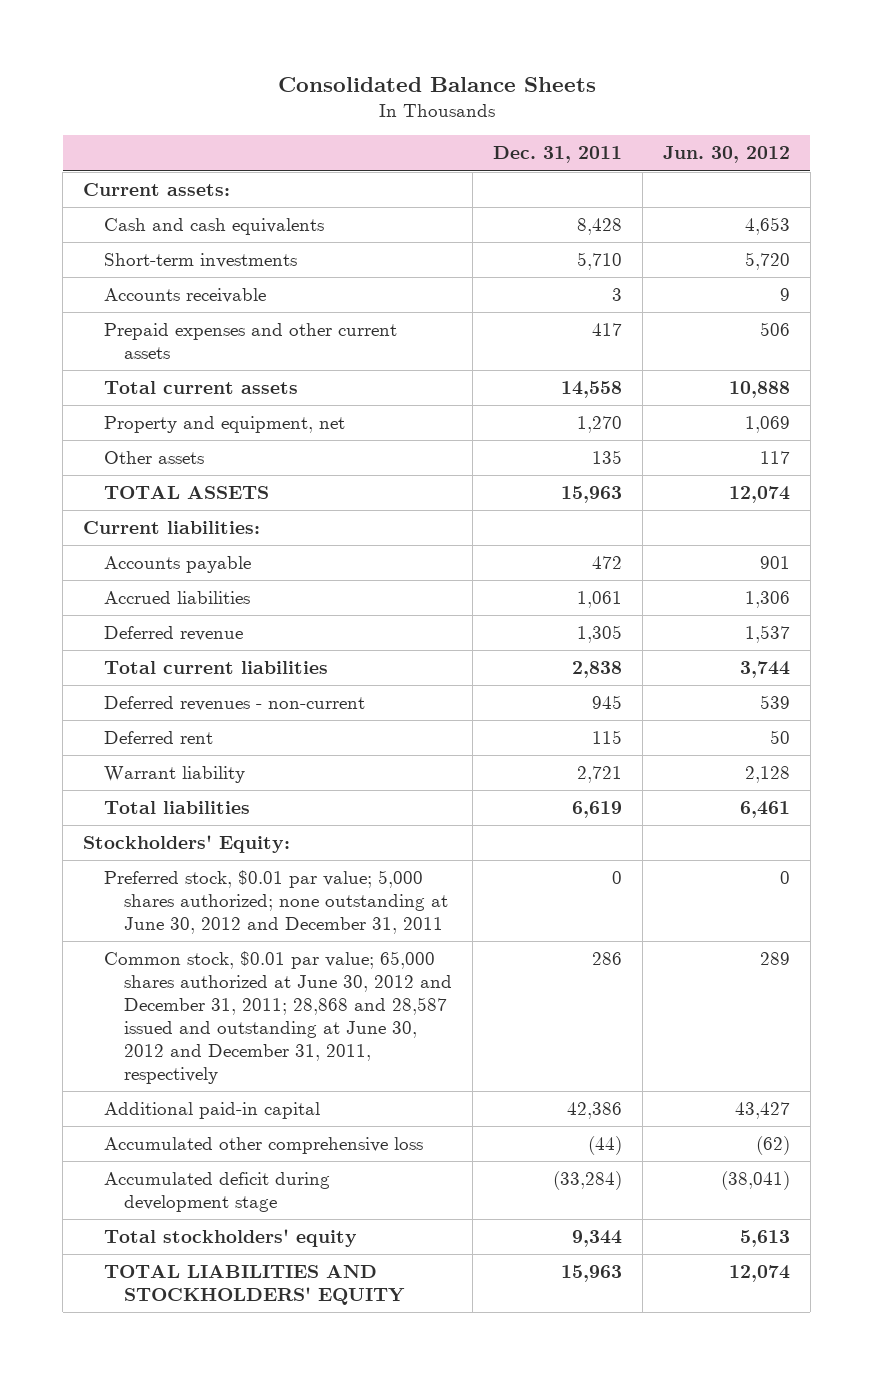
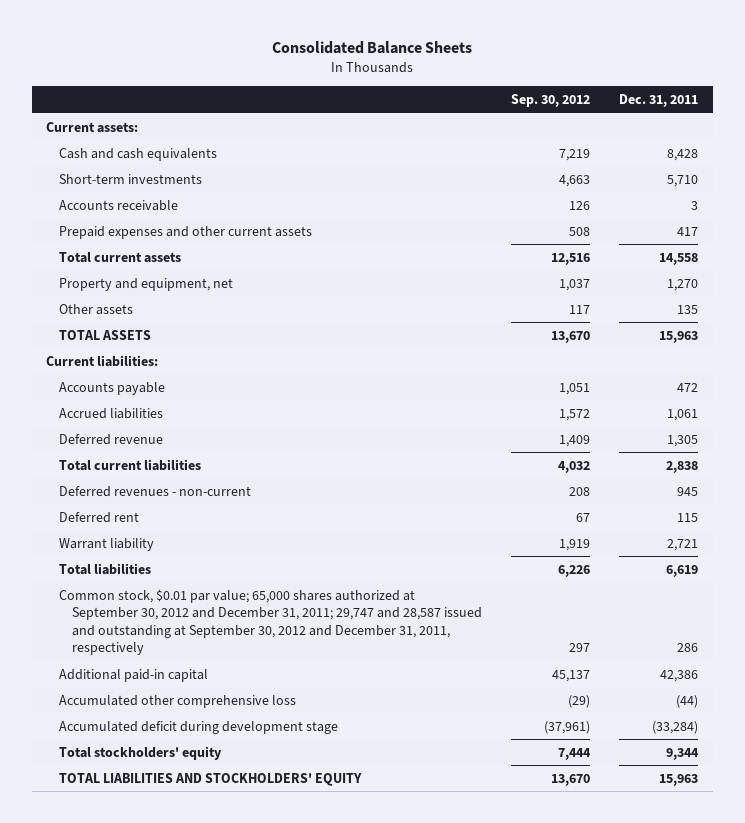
[662,146,790,164] Jun. 30, 2012 -> none
none -> [511,93,591,107] Sep. 30, 2012
[83,835,291,854] Stockholders' Equity: -> none
[103,870,449,934] Preferred stock, $0.01 par value; 5,000 shares authorized; none outstanding at June 30, 2012 and December 31, 2011 -> none
[103,951,453,1084] Common stock, $0.01 par value; 65,000 shares authorized at June 30, 2012 and December 31, 2011; 28,868 and 28,587 issued and outstanding at June 30, 2012 and December 31, 2011, respectively -> [59,588,483,656] Common stock, $0.01 par value; 65,000 shares authorized at September 30, 2012 and December 31, 2011; 29,747 and 28,587 issued and outstanding at September 30, 2012 and December 31, 2011, respectively

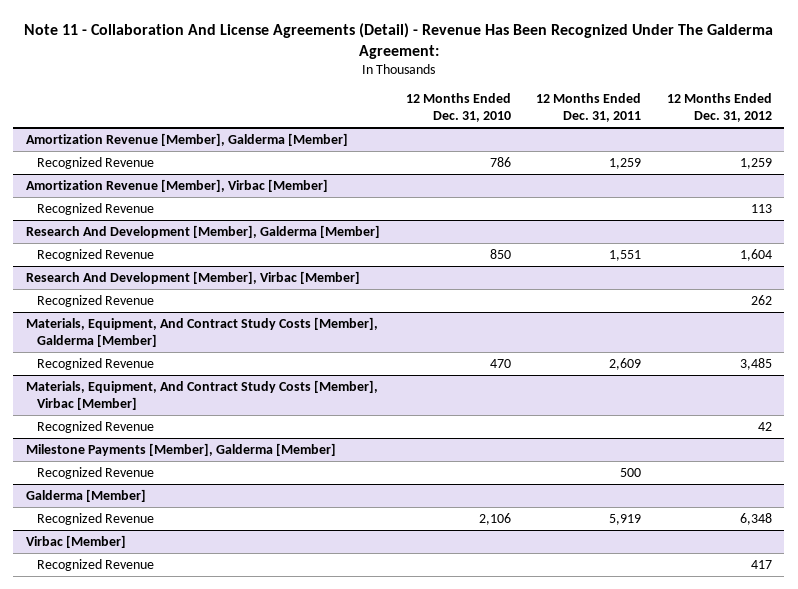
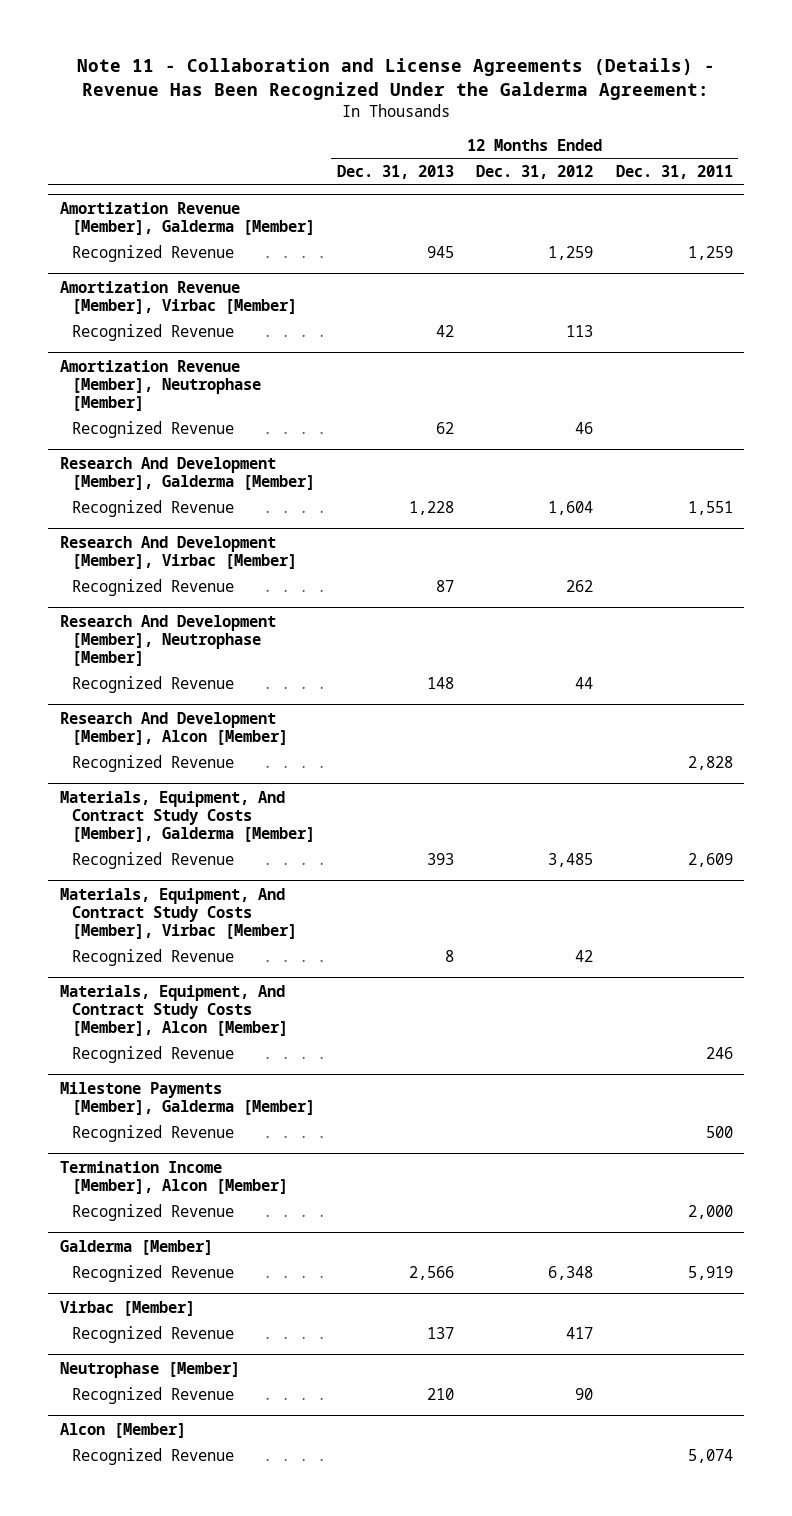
[23,22,773,59] Note 11 - Collaboration And License Agreements (Detail) - Revenue Has Been Recognized Under The Galderma Agreement: -> [77,58,716,100] Note 11 - Collaboration and License Agreements (Details) - Revenue Has Been Recognized Under the Galderma Agreement:
[405,93,511,123] 12 Months Ended Dec. 31, 2010 -> none
none -> [336,164,454,179] Dec. 31, 2013
none -> [59,359,261,411] Amortization Revenue [Member], Neutrophase [Member]
none -> [71,420,234,438] Recognized Revenue
none -> [59,614,276,666] Research And Development [Member], Neutrophase [Member]
none -> [71,675,234,693] Recognized Revenue
none -> [59,711,288,745] Research And Development [Member], Alcon [Member]
none -> [71,754,234,772] Recognized Revenue
none -> [59,984,288,1036] Materials, Equipment, And Contract Study Costs [Member], Alcon [Member]
none -> [71,1045,234,1063] Recognized Revenue
none -> [59,1160,288,1194] Termination Income [Member], Alcon [Member]
none -> [71,1203,234,1221] Recognized Revenue
none -> [59,1361,240,1378] Neutrophase [Member]
none -> [71,1386,234,1404] Recognized Revenue
none -> [59,1422,186,1438] Alcon [Member]
none -> [71,1447,234,1465] Recognized Revenue

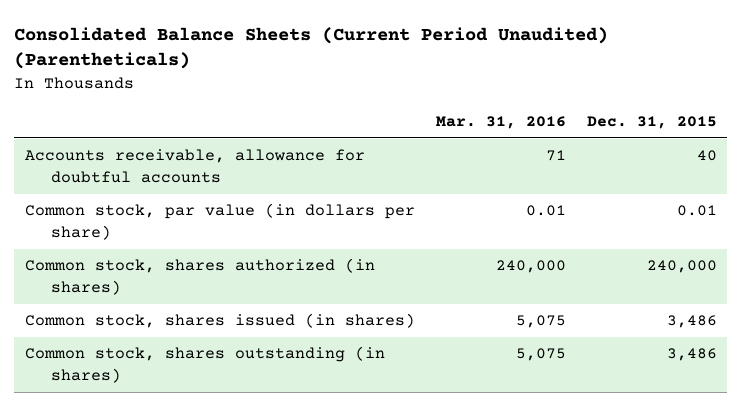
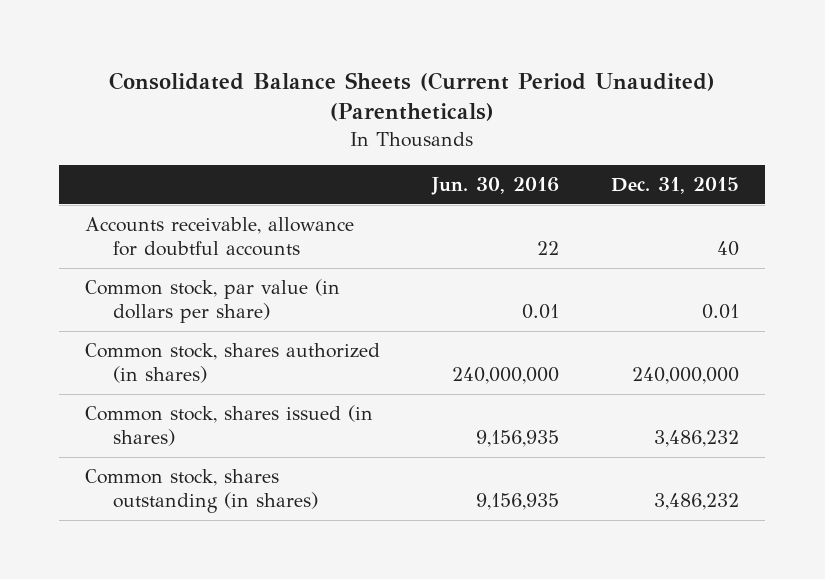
[435,115,566,129] Mar. 31, 2016 -> none
none -> [431,177,560,196] Jun. 30, 2016
[646,260,717,274] 240,000 -> [632,366,740,384] 240,000,000
[666,315,717,329] 3,486 -> [654,429,740,447] 3,486,232
[666,348,717,362] 3,486 -> [654,492,740,510] 3,486,232

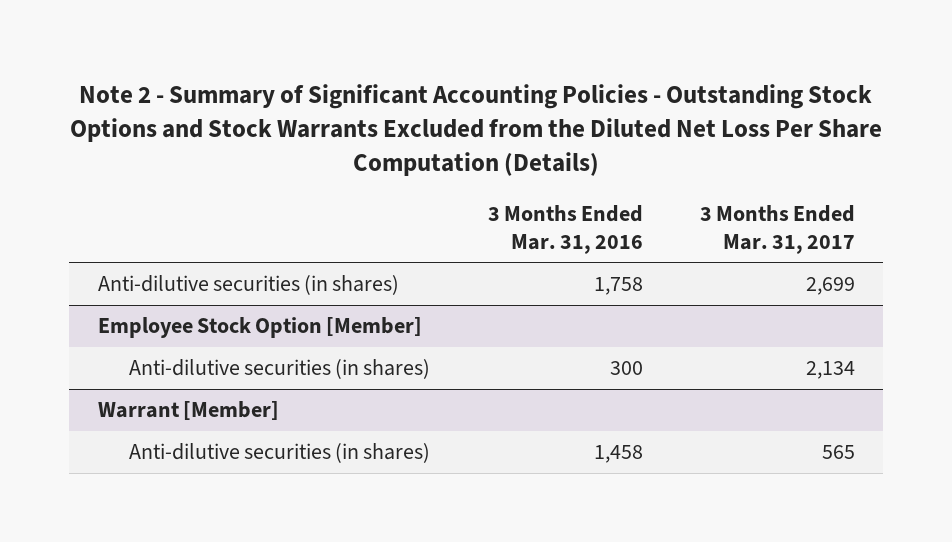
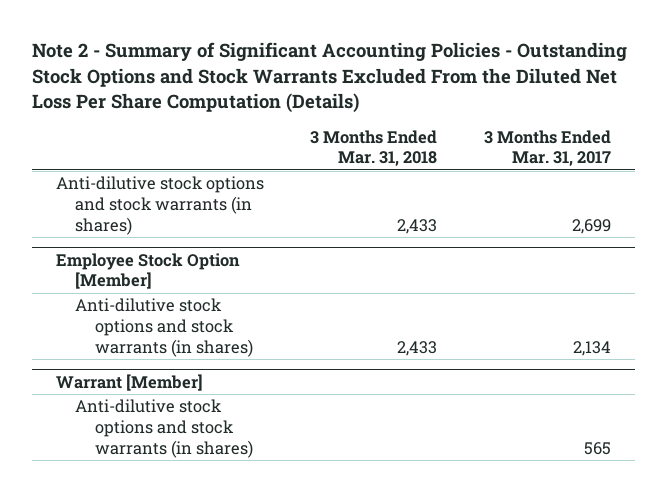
[70,83,883,176] Note 2 - Summary of Significant Accounting Policies - Outstanding Stock Options and Stock Warrants Excluded from the Diluted Net Loss Per Share Computation (Details) -> [32,42,628,113] Note 2 - Summary of Significant Accounting Policies - Outstanding Stock Options and Stock Warrants Excluded From the Diluted Net Loss Per Share Computation (Details)
[487,204,643,254] 3 Months Ended Mar. 31, 2016 -> none
none -> [310,129,438,167] 3 Months Ended Mar. 31, 2018
[97,275,399,296] Anti-dilutive securities (in shares) -> [55,176,264,235] Anti-dilutive stock options and stock warrants (in shares)
[129,359,431,380] Anti-dilutive securities (in shares) -> [75,298,253,357] Anti-dilutive stock options and stock warrants (in shares)
[129,443,431,464] Anti-dilutive securities (in shares) -> [75,399,253,458] Anti-dilutive stock options and stock warrants (in shares)

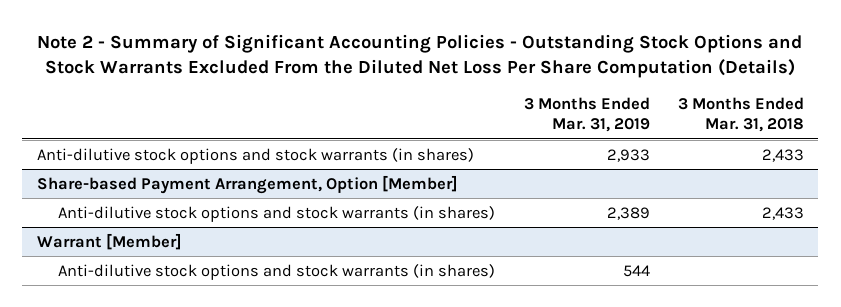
[484,129,612,167] 3 Months Ended Mar. 31, 2017 -> none
none -> [523,97,650,133] 3 Months Ended Mar. 31, 2019
[55,252,240,290] Employee Stock Option [Member] -> [36,174,458,194] Share-based Payment Arrangement, Option [Member]

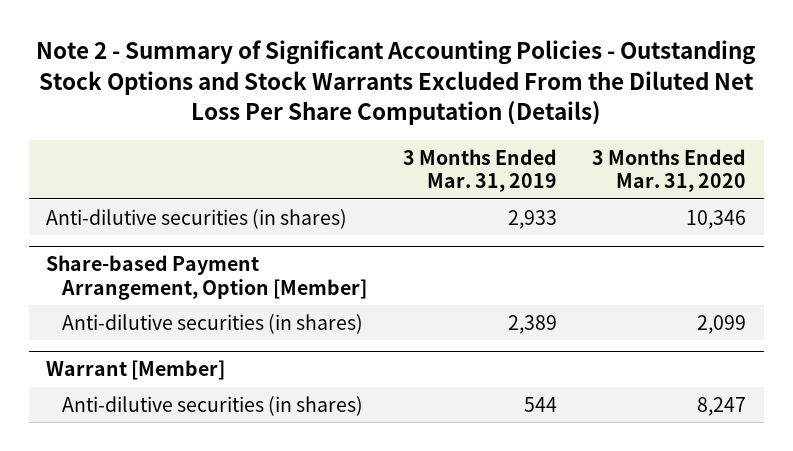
[678,97,805,133] 3 Months Ended Mar. 31, 2018 -> none
none -> [592,149,747,193] 3 Months Ended Mar. 31, 2020
[36,147,474,164] Anti-dilutive stock options and stock warrants (in shares) -> [46,208,348,229] Anti-dilutive securities (in shares)
[58,205,496,222] Anti-dilutive stock options and stock warrants (in shares) -> [61,313,363,334] Anti-dilutive securities (in shares)
[58,263,496,280] Anti-dilutive stock options and stock warrants (in shares) -> [61,395,363,416] Anti-dilutive securities (in shares)

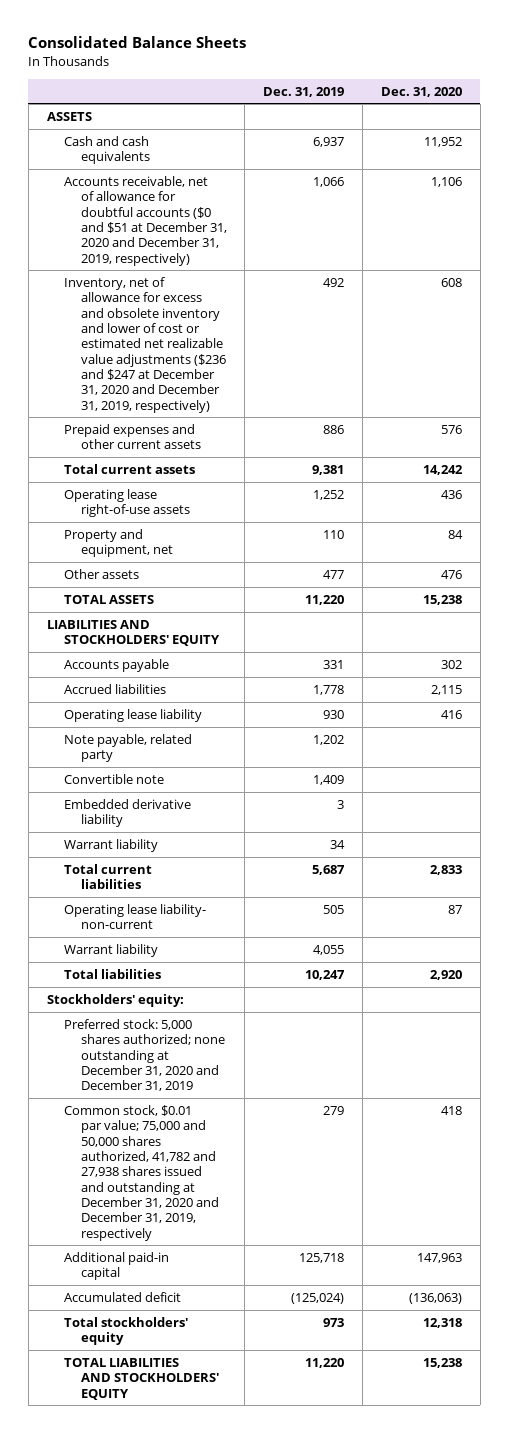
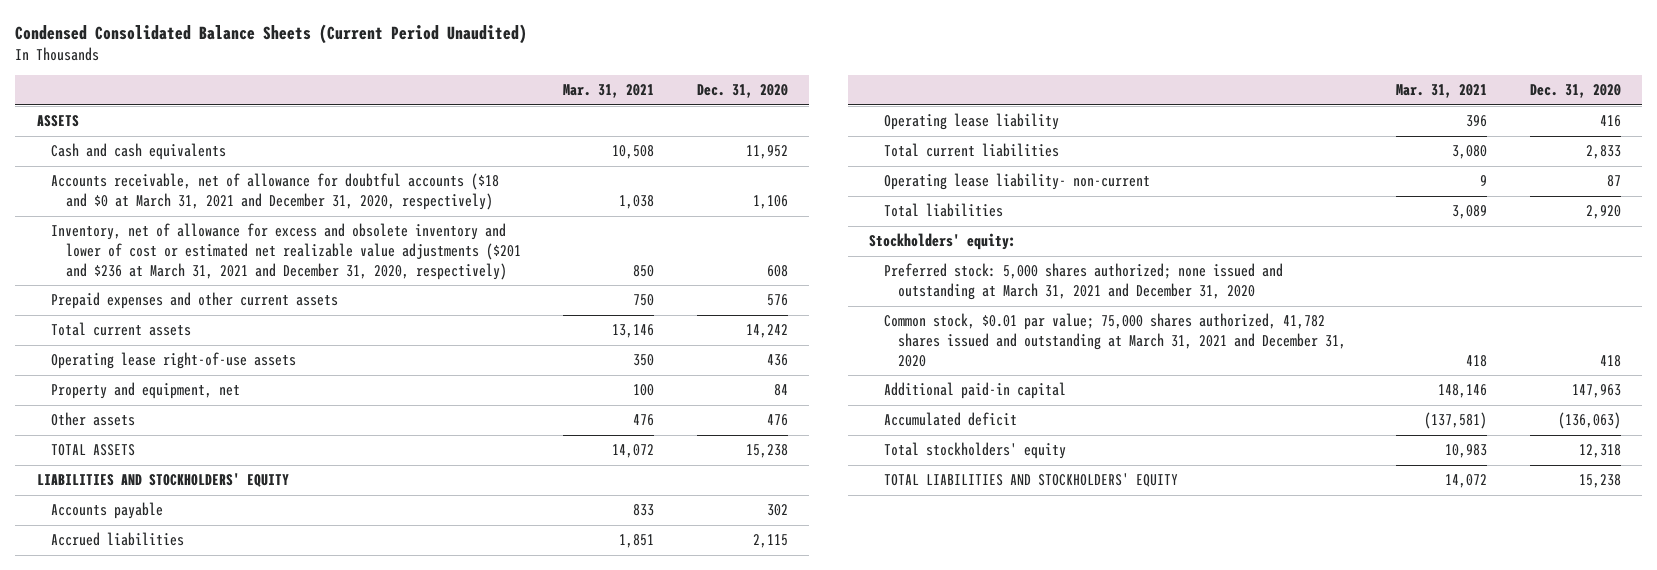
[28,36,247,49] Consolidated Balance Sheets -> [15,23,528,44] Condensed Consolidated Balance Sheets (Current Period Unaudited)
[263,86,345,97] Dec. 31, 2019 -> none
none -> [563,84,655,99] Mar. 31, 2021
[63,175,227,266] Accounts receivable, net of allowance for doubtful accounts ($0 and $51 at December 31, 2020 and December 31, 2019, respectively) -> [51,173,500,211] Accounts receivable, net of allowance for doubtful accounts ($18 and $0 at March 31, 2021 and December 31, 2020, respectively)
[63,276,226,413] Inventory, net of allowance for excess and obsolete inventory and lower of cost or estimated net realizable value adjustments ($236 and $247 at December 31, 2020 and December 31, 2019, respectively) -> [51,223,521,280] Inventory, net of allowance for excess and obsolete inventory and lower of cost or estimated net realizable value adjustments ($201 and $236 at March 31, 2021 and December 31, 2020, respectively)
[63,733,192,763] Note payable, related party -> none
[63,773,164,784] Convertible note -> none
[63,798,191,828] Embedded derivative liability -> none
[63,838,158,852] Warrant liability -> none
[63,943,158,957] Warrant liability -> none
[63,1018,225,1092] Preferred stock: 5,000 shares authorized; none outstanding at December 31, 2020 and December 31, 2019 -> [883,263,1283,301] Preferred stock: 5,000 shares authorized; none issued and outstanding at March 31, 2021 and December 31, 2020
[63,1104,219,1241] Common stock, $0.01 par value; 75,000 and 50,000 shares authorized, 41,782 and 27,938 shares issued and outstanding at December 31, 2020 and December 31, 2019, respectively -> [883,313,1347,367] Common stock, $0.01 par value; 75,000 shares authorized, 41,782 shares issued and outstanding at March 31, 2021 and December 31, 2020

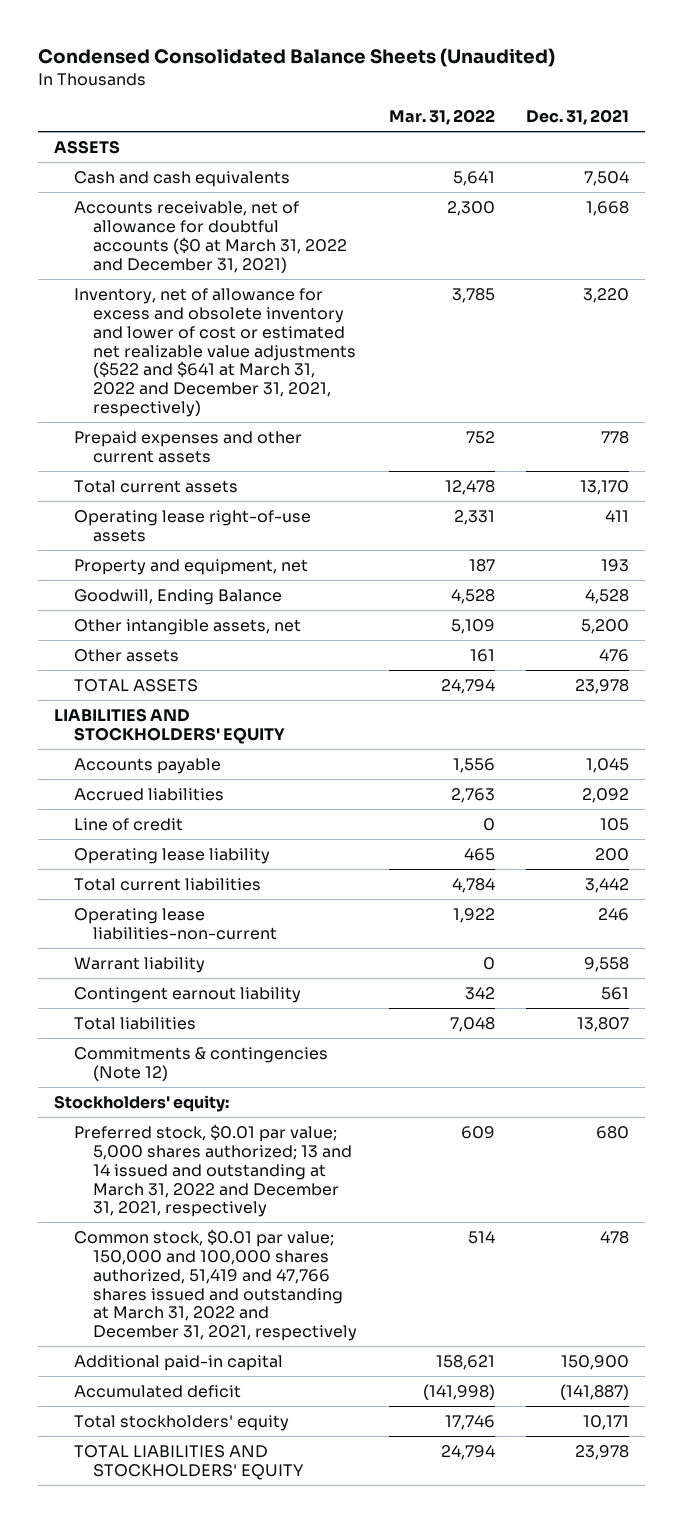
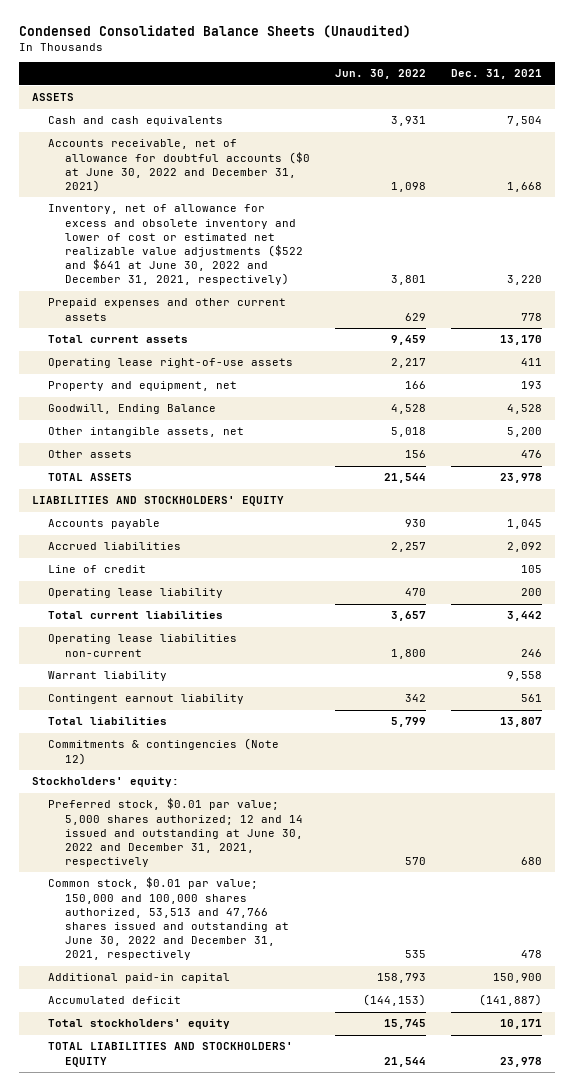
[388,108,495,125] Mar. 31, 2022 -> none
none -> [335,69,427,80] Jun. 30, 2022
[73,200,348,273] Accounts receivable, net of allowance for doubtful accounts ($0 at March 31, 2022 and December 31, 2021) -> [48,139,311,192] Accounts receivable, net of allowance for doubtful accounts ($0 at June 30, 2022 and December 31, 2021)
[73,287,357,418] Inventory, net of allowance for excess and obsolete inventory and lower of cost or estimated net realizable value adjustments ($522 and $641 at March 31, 2022 and December 31, 2021, respectively) -> [48,204,304,286] Inventory, net of allowance for excess and obsolete inventory and lower of cost or estimated net realizable value adjustments ($522 and $641 at June 30, 2022 and December 31, 2021, respectively)
[73,907,278,940] Operating lease liabilities-non-current -> [48,634,238,657] Operating lease liabilities non-current
[73,1123,353,1218] Preferred stock, $0.01 par value; 5,000 shares authorized; 13 and 14 issued and outstanding at March 31, 2022 and December 31, 2021, respectively -> [48,798,304,868] Preferred stock, $0.01 par value; 5,000 shares authorized; 12 and 14 issued and outstanding at June 30, 2022 and December 31, 2021, respectively
[73,1228,358,1342] Common stock, $0.01 par value; 150,000 and 100,000 shares authorized, 51,419 and 47,766 shares issued and outstanding at March 31, 2022 and December 31, 2021, respectively -> [48,877,290,961] Common stock, $0.01 par value; 150,000 and 100,000 shares authorized, 53,513 and 47,766 shares issued and outstanding at June 30, 2022 and December 31, 2021, respectively

